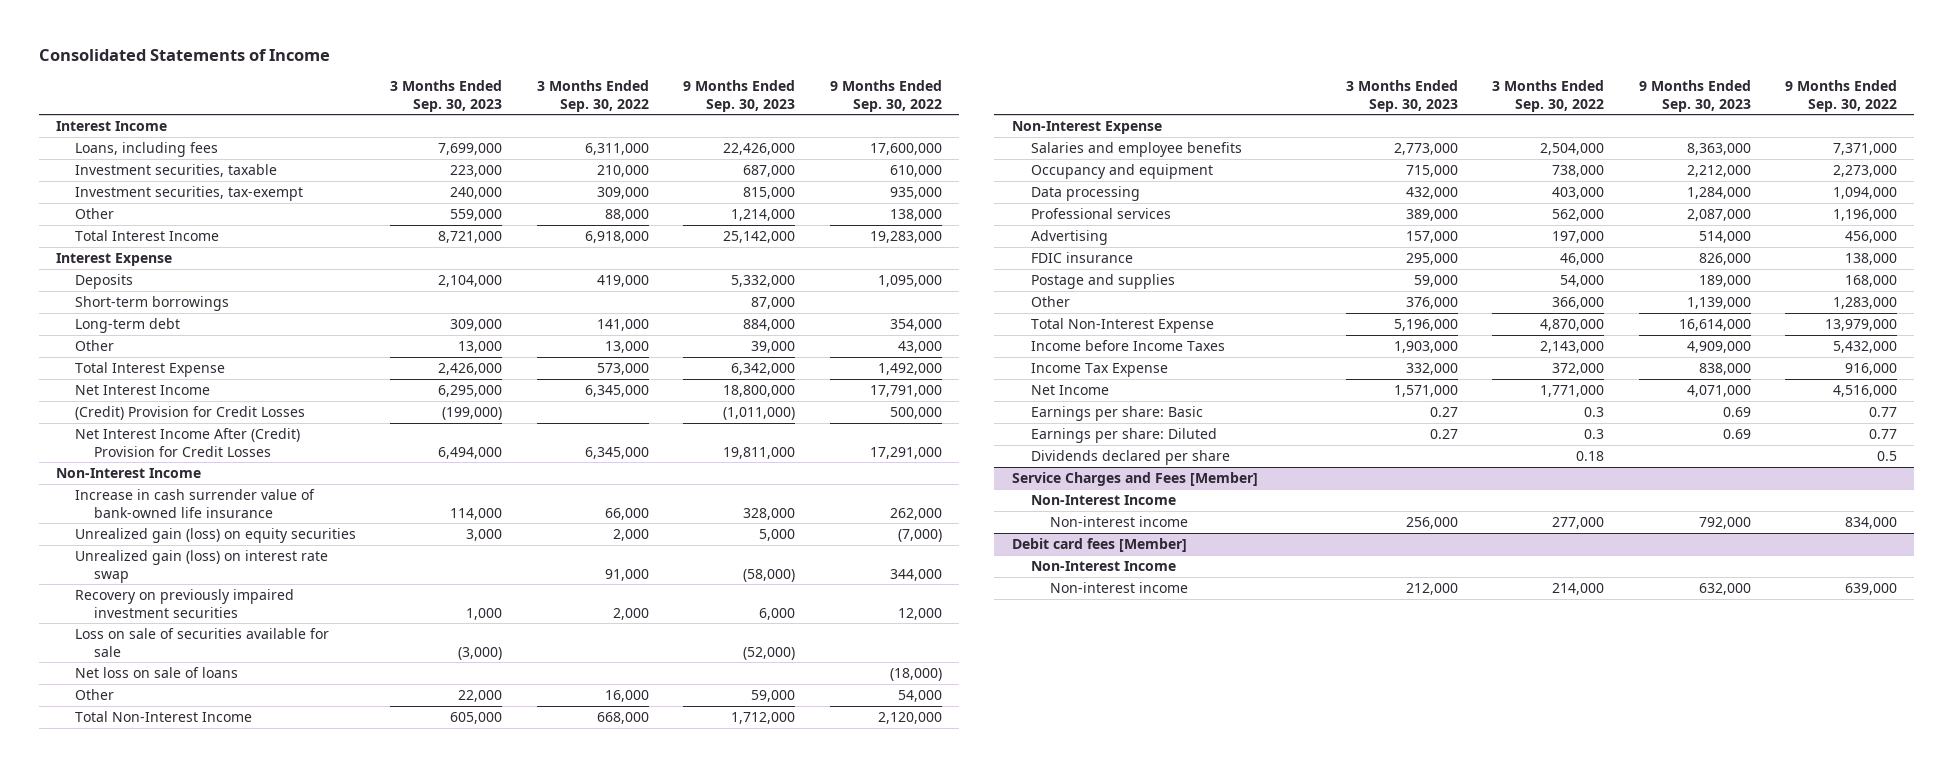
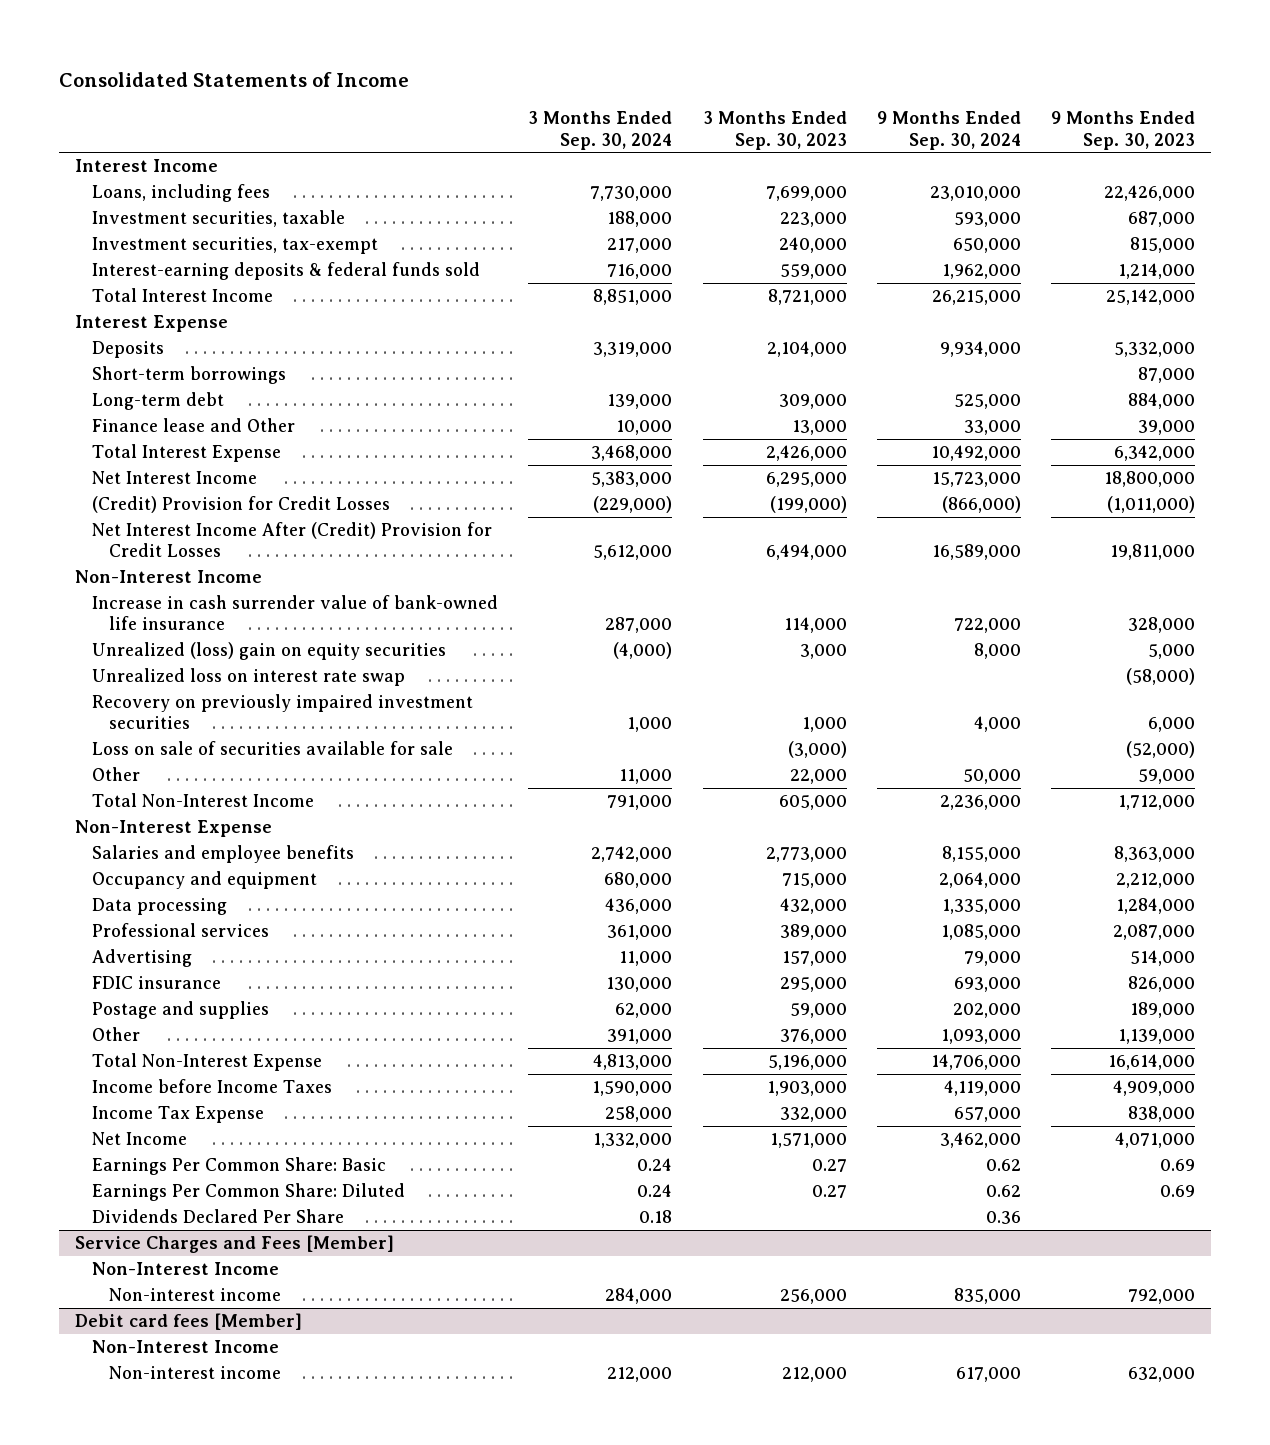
[536,80,649,112] 3 Months Ended Sep. 30, 2022 -> none
[829,80,942,112] 9 Months Ended Sep. 30, 2022 -> none
none -> [528,111,673,150] 3 Months Ended Sep. 30, 2024
none -> [877,111,1022,150] 9 Months Ended Sep. 30, 2024
[74,208,114,220] Other -> [91,262,480,281] Interest-earning deposits & federal funds sold
[74,340,114,352] Other -> [91,418,295,433] Finance lease and Other
[74,528,356,544] Unrealized gain (loss) on equity securities -> [91,642,446,661] Unrealized (loss) gain on equity securities
[74,550,328,583] Unrealized gain (loss) on interest rate swap -> [91,668,405,687] Unrealized loss on interest rate swap
[74,667,238,679] Net loss on sale of loans -> none
[1030,406,1203,422] Earnings per share: Basic -> [91,1157,386,1176] Earnings Per Common Share: Basic
[1030,428,1217,444] Earnings per share: Diluted -> [91,1183,405,1202] Earnings Per Common Share: Diluted
[1030,450,1230,466] Dividends declared per share -> [91,1209,344,1224] Dividends Declared Per Share

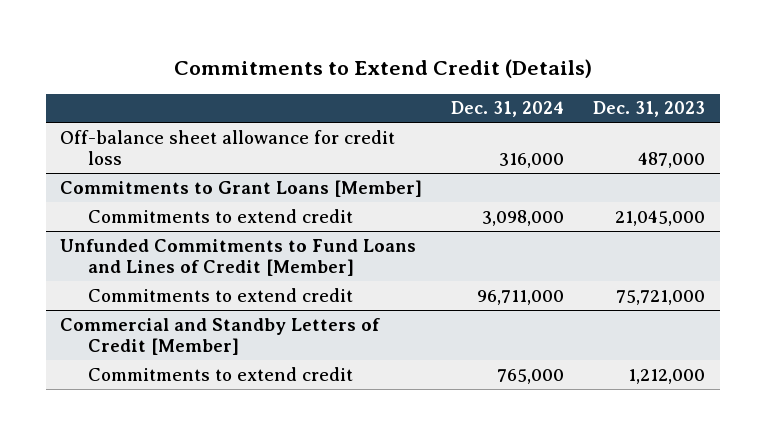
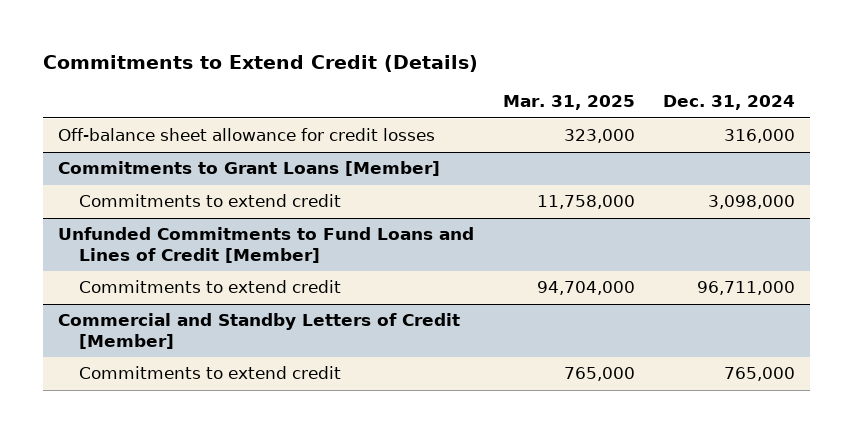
[593,101,706,118] Dec. 31, 2023 -> none
none -> [502,95,635,111] Mar. 31, 2025
[60,129,396,166] Off-balance sheet allowance for credit loss -> [57,128,435,142] Off-balance sheet allowance for credit losses

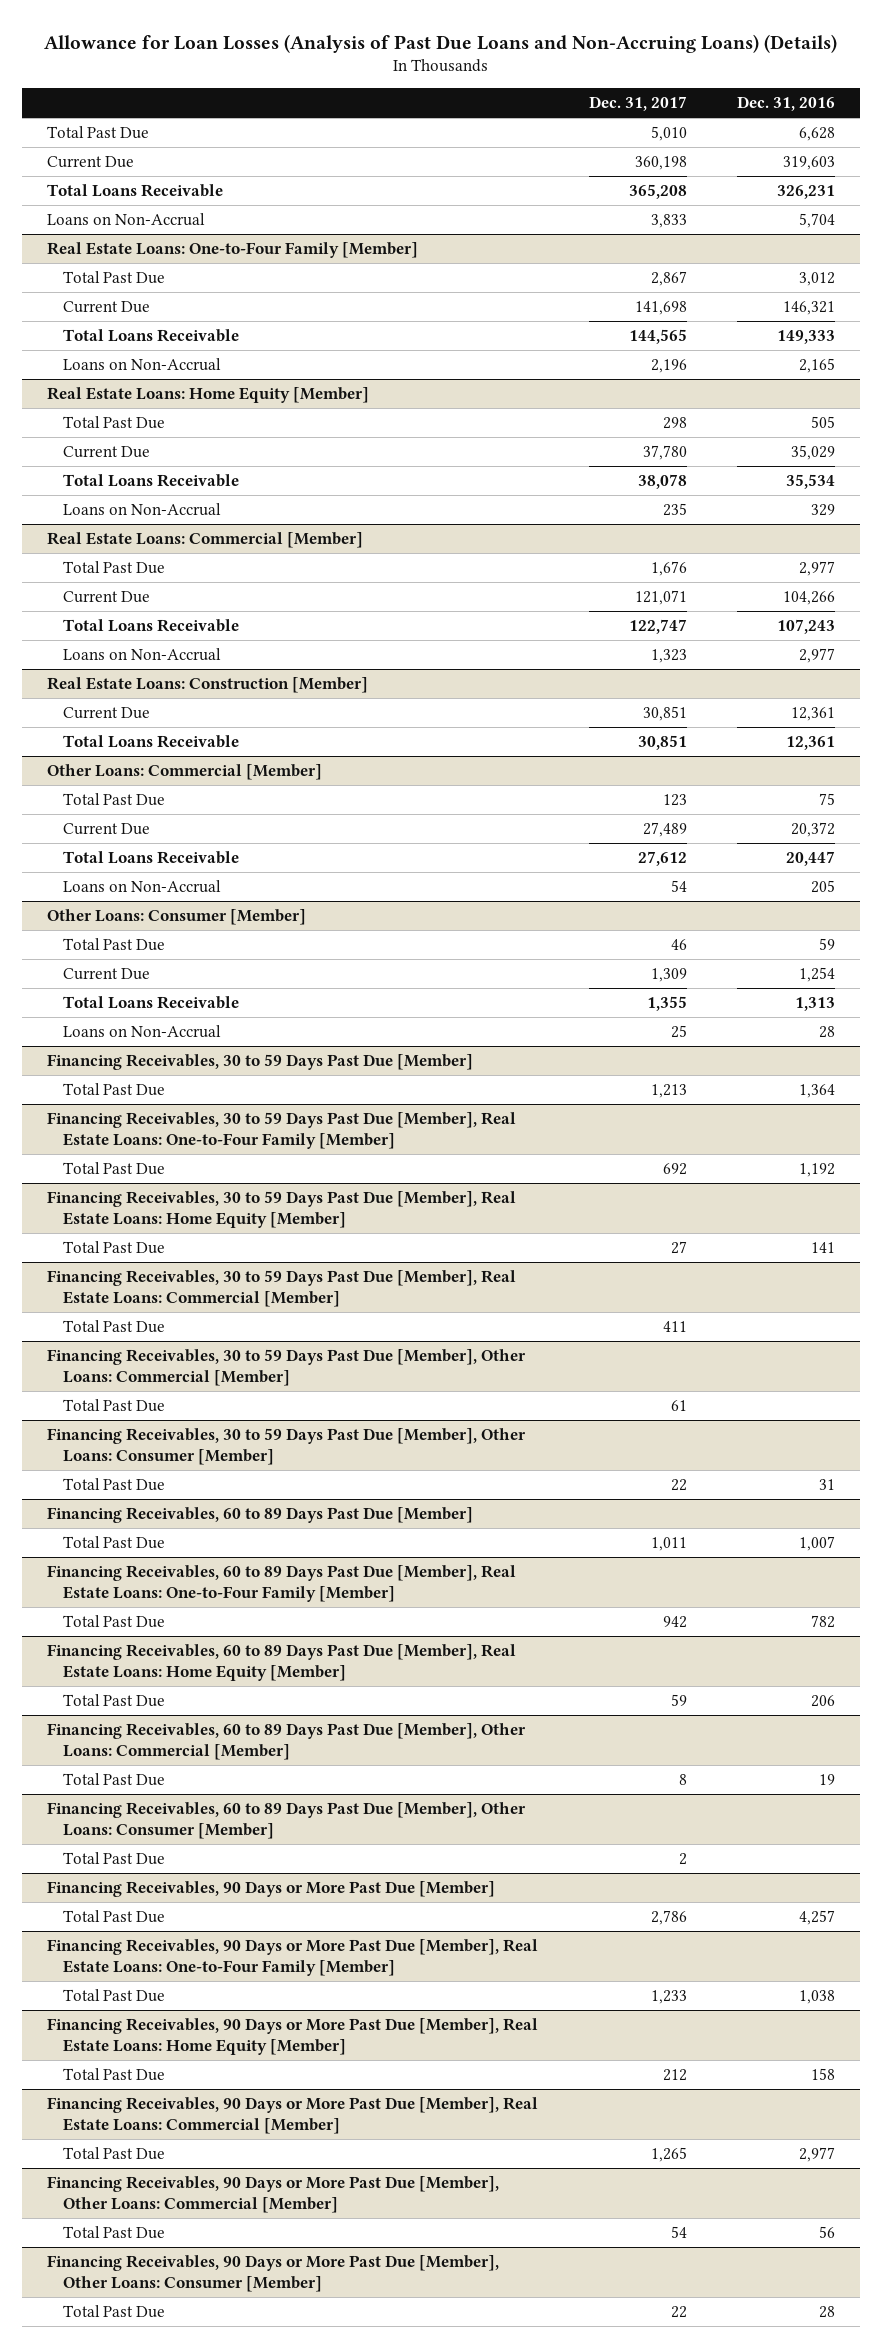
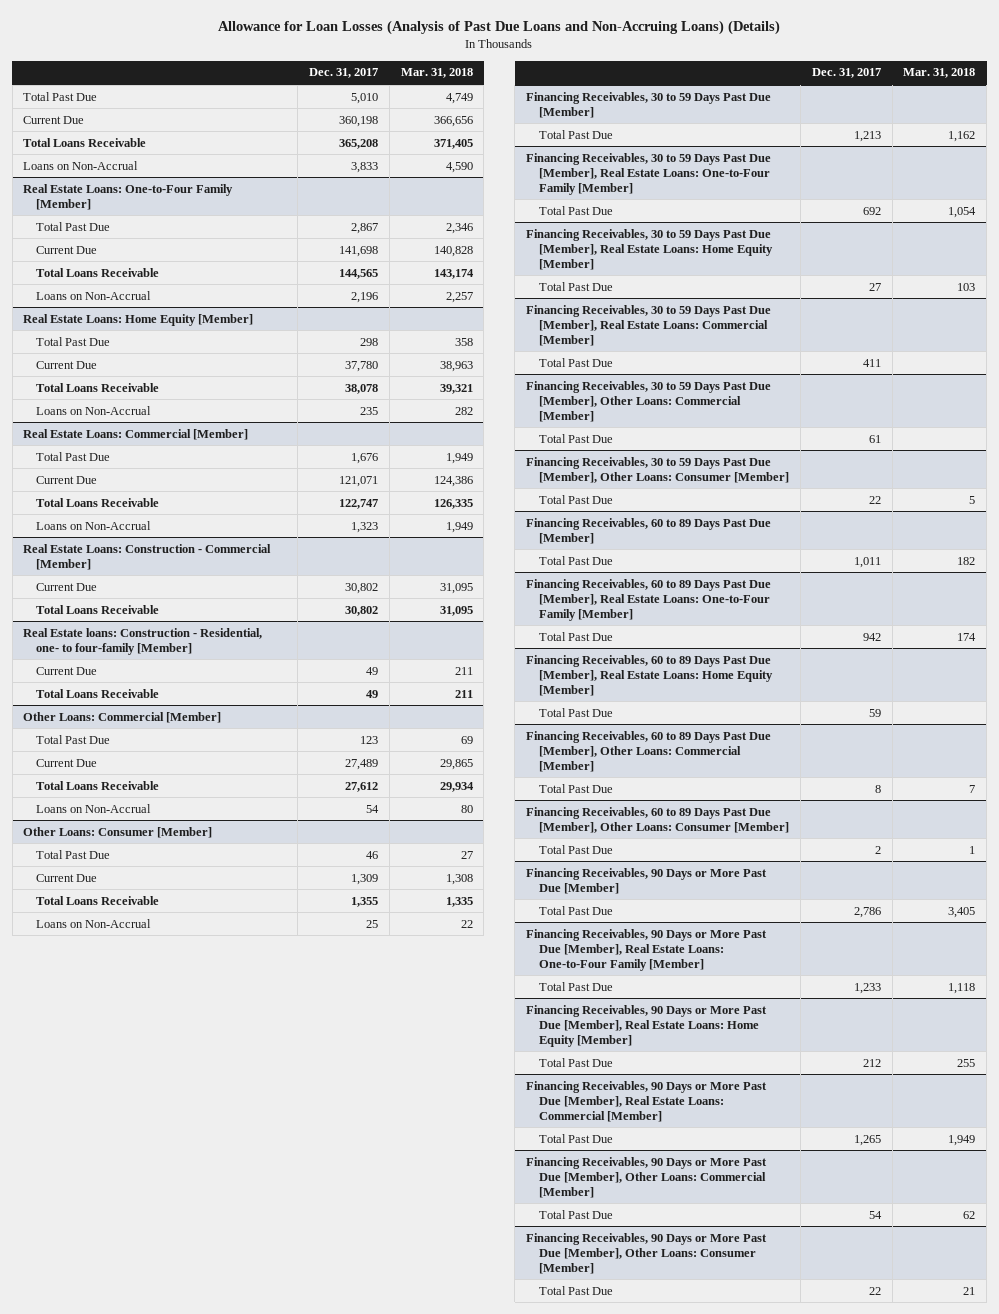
[737,96,836,112] Dec. 31, 2016 -> none
none -> [400,68,473,79] Mar. 31, 2018
[47,676,369,693] Real Estate Loans: Construction [Member] -> [23,543,272,570] Real Estate Loans: Construction - Commercial [Member]
[642,705,687,721] 30,851 -> [344,582,378,594] 30,802
[637,734,687,750] 30,851 -> [344,605,378,616] 30,802
none -> [23,627,263,655] Real Estate loans: Construction - Residential, one- to four-family [Member]
none -> [36,666,98,675] Current Due
none -> [36,688,160,698] Total Loans Receivable

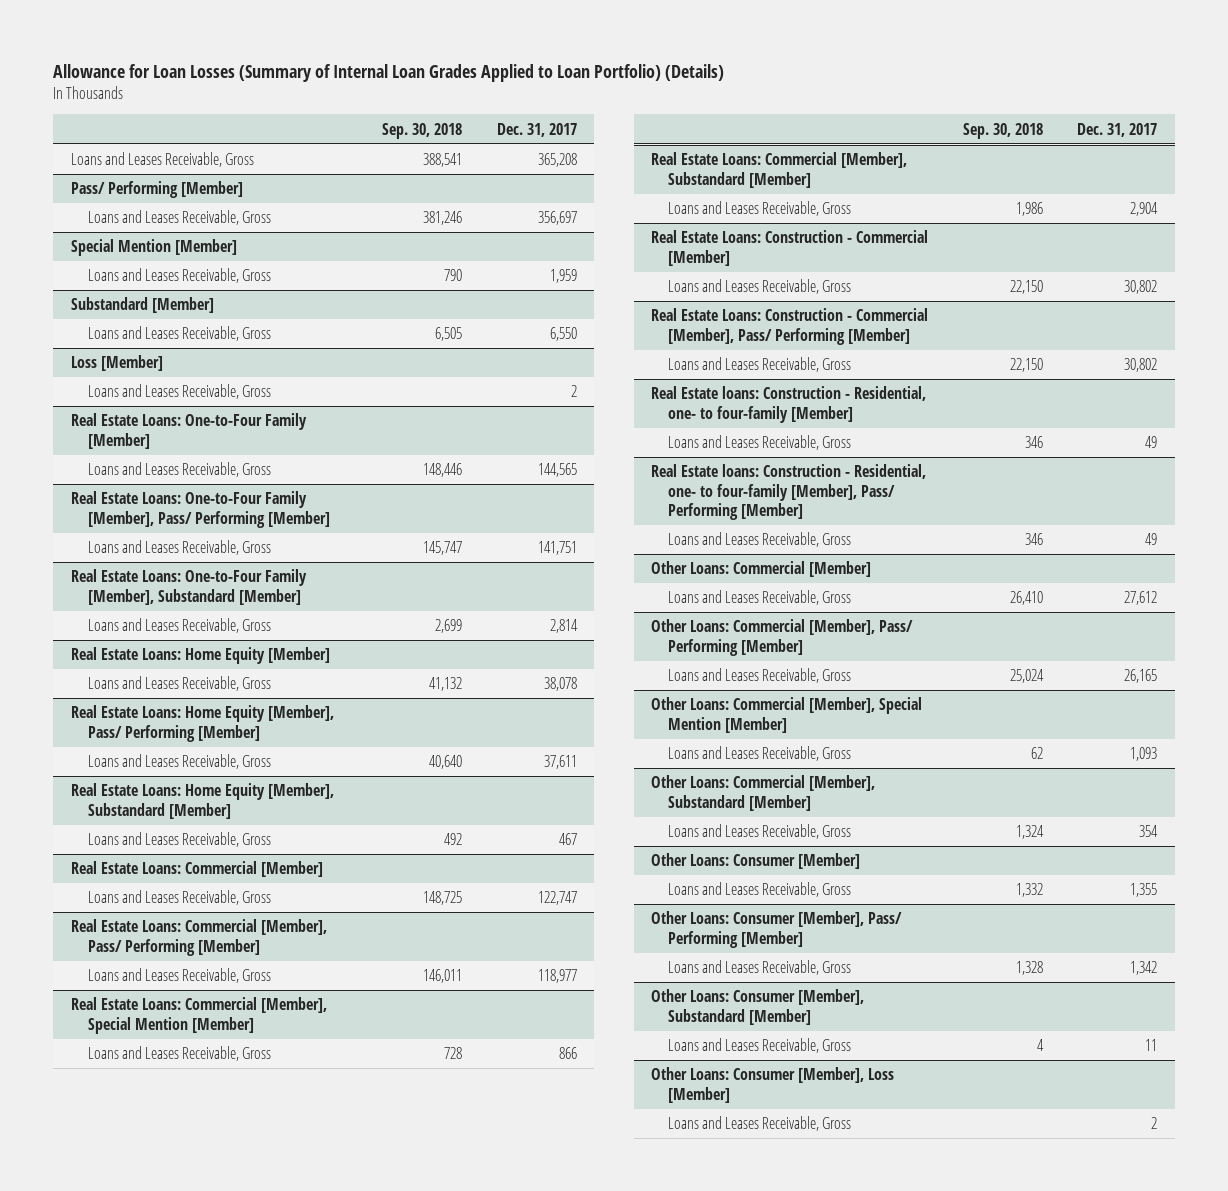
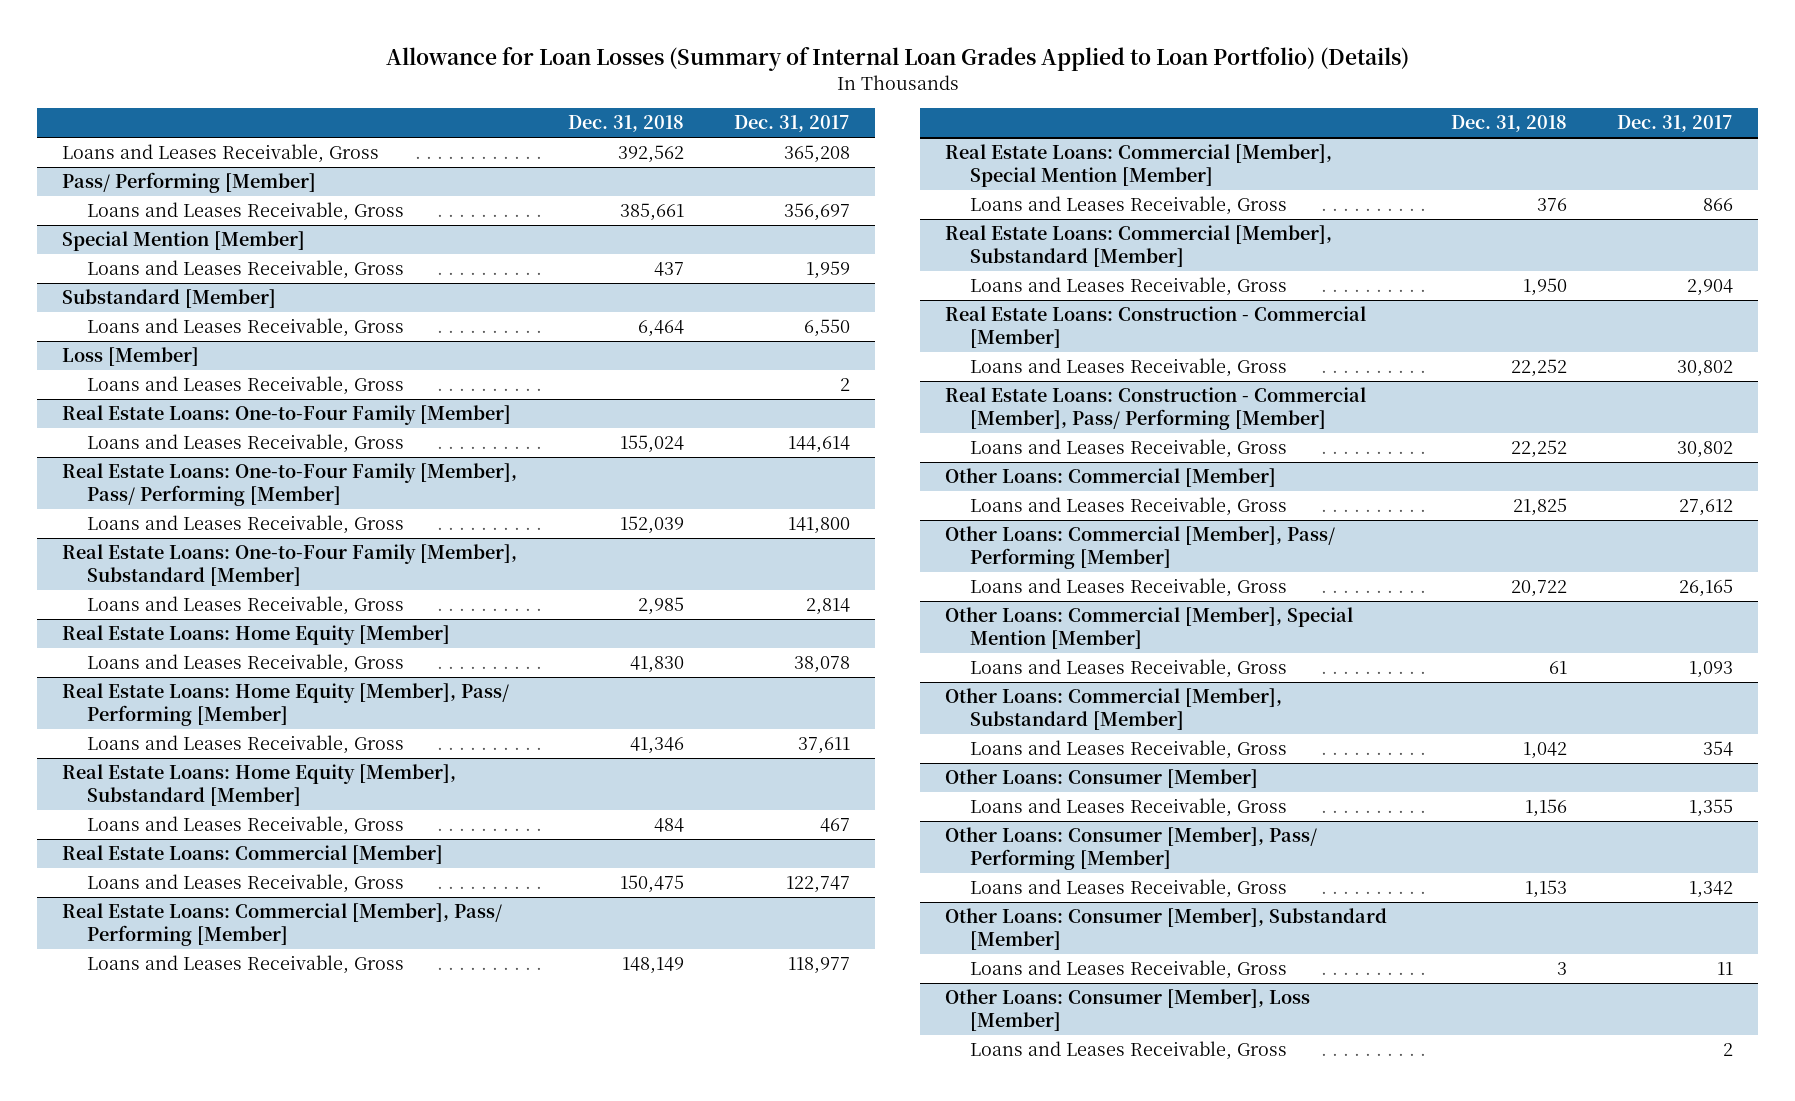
[382,122,463,139] Sep. 30, 2018 -> none
none -> [567,115,684,133] Dec. 31, 2018
[538,463,578,478] 144,565 -> [787,436,850,454] 144,614
[538,541,578,556] 141,751 -> [787,517,850,535] 141,800
[651,386,927,423] Real Estate loans: Construction - Residential, one- to four-family [Member] -> none
[668,435,852,451] Loans and Leases Receivable, Gross -> none
[651,464,927,521] Real Estate loans: Construction - Residential, one- to four-family [Member], Pass/ Performing [Member] -> none
[668,532,852,548] Loans and Leases Receivable, Gross -> none

